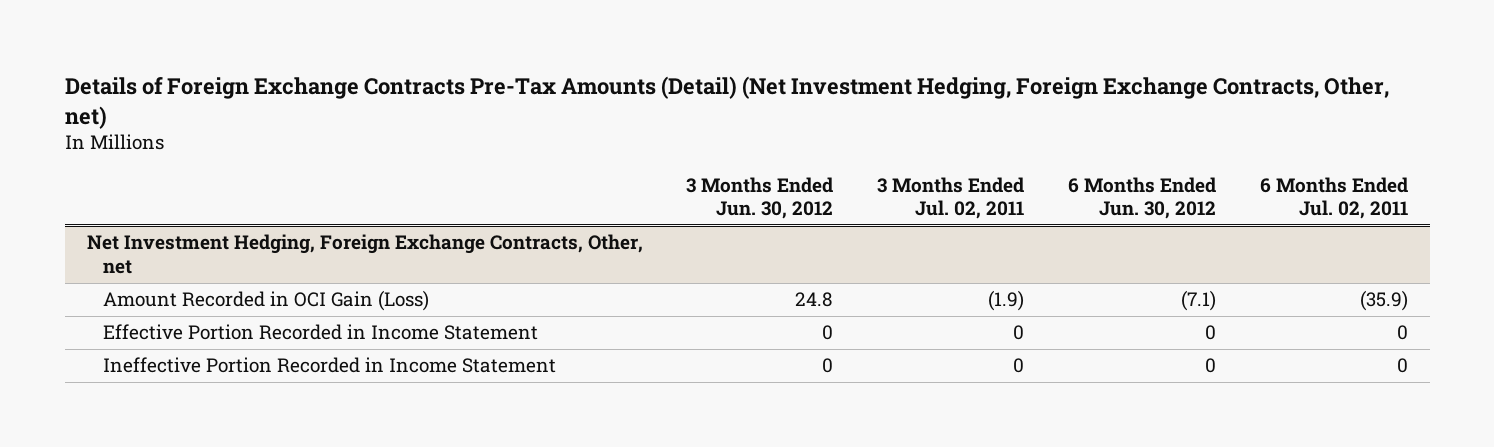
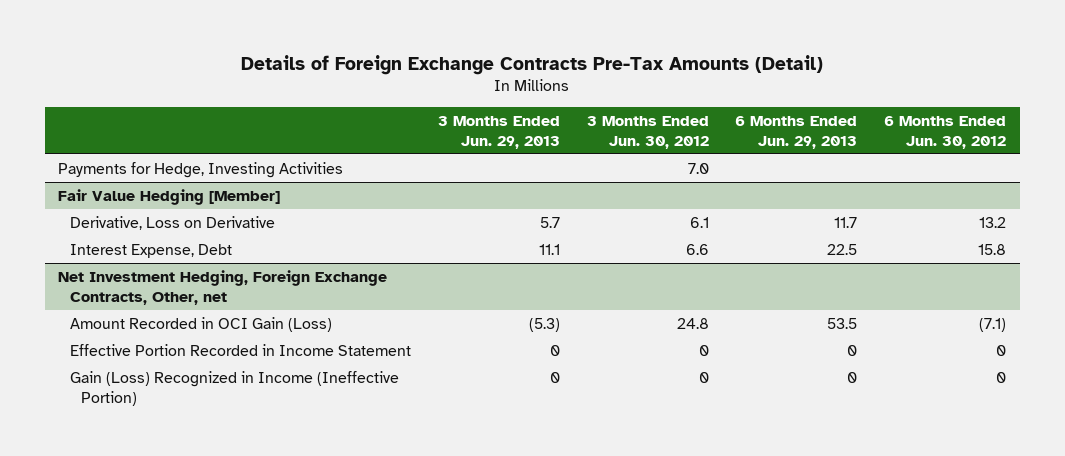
[64,76,1389,129] Details of Foreign Exchange Contracts Pre-Tax Amounts (Detail) (Net Investment Hedging, Foreign Exchange Contracts, Other, net) -> [241,54,824,75] Details of Foreign Exchange Contracts Pre-Tax Amounts (Detail)
[877,176,1025,220] 3 Months Ended Jul. 02, 2011 -> none
[1259,176,1408,220] 6 Months Ended Jul. 02, 2011 -> none
none -> [437,115,560,149] 3 Months Ended Jun. 29, 2013
none -> [735,115,858,149] 6 Months Ended Jun. 29, 2013
none -> [58,161,344,178] Payments for Hedge, Investing Activities
none -> [58,188,281,205] Fair Value Hedging [Member]
none -> [69,215,275,230] Derivative, Loss on Derivative
none -> [69,243,232,258] Interest Expense, Debt
[102,357,556,374] Ineffective Portion Recorded in Income Statement -> [69,370,399,406] Gain (Loss) Recognized in Income (Ineffective Portion)

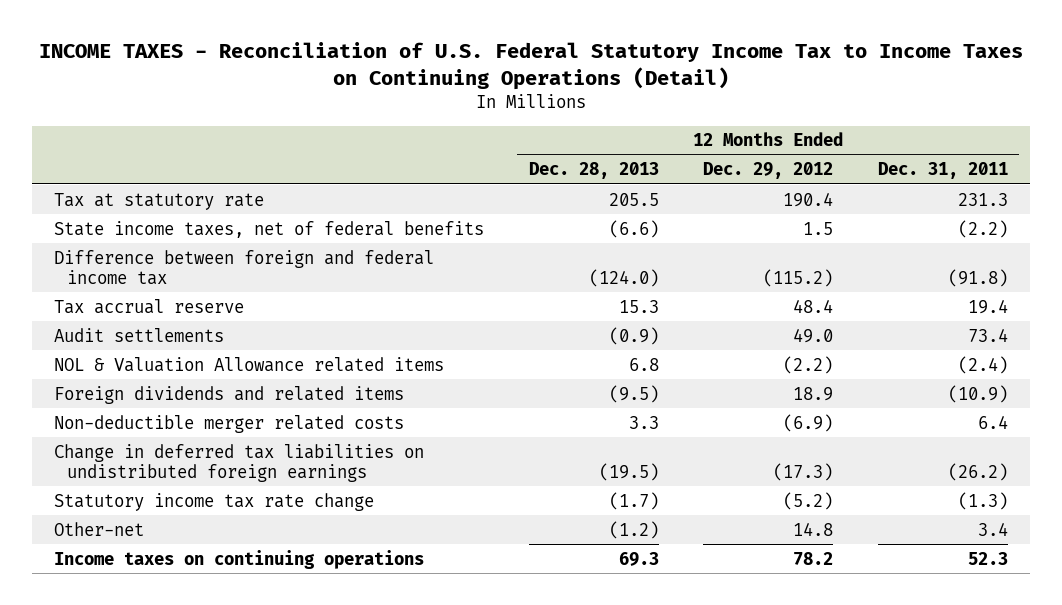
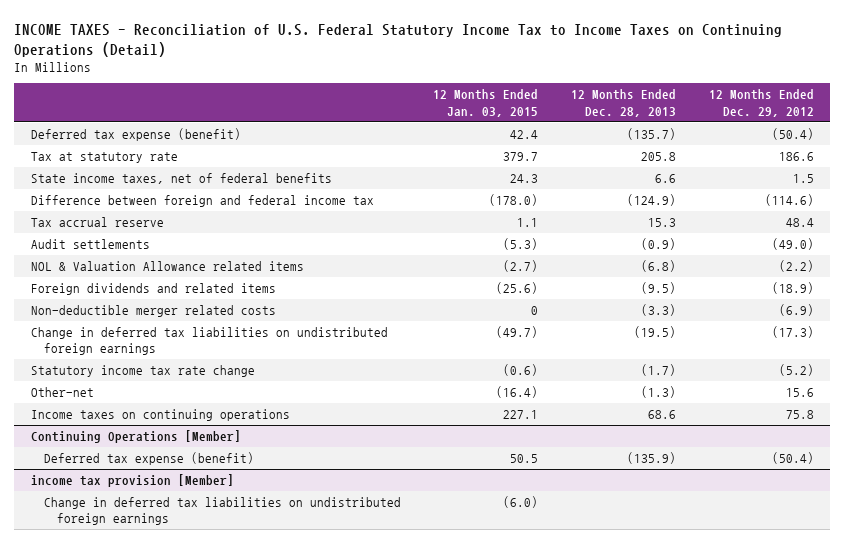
[877,162,1008,180] Dec. 31, 2011 -> none
none -> [433,89,539,117] 12 Months Ended Jan. 03, 2015
none -> [30,128,241,142] Deferred tax expense (benefit)
[608,192,659,206] 205.5 -> [641,152,677,162] 205.8
[783,191,834,207] 190.4 -> [778,152,814,162] 186.6
[608,219,659,238] (6.6) -> [655,174,677,184] 6.6
[588,268,659,287] (124.0) -> [627,194,677,207] (124.9)
[763,268,834,287] (115.2) -> [764,194,814,207] (114.6)
[793,327,834,343] 49.0 -> [771,238,814,251] (49.0)
[628,357,659,371] 6.8 -> [641,260,677,273] (6.8)
[793,386,834,401] 18.9 -> [771,282,814,295] (18.9)
[628,415,659,429] 3.3 -> [641,304,677,317] (3.3)
[608,520,659,539] (1.2) -> [641,386,677,399] (1.3)
[793,521,834,536] 14.8 -> [785,388,814,398] 15.6
[618,551,659,566] 69.3 -> [648,410,677,420] 68.6
[793,551,834,565] 78.2 -> [785,410,814,420] 75.8
none -> [30,430,241,444] Continuing Operations [Member]
none -> [43,452,254,466] Deferred tax expense (benefit)
none -> [30,474,234,488] income tax provision [Member]
none -> [43,497,401,526] Change in deferred tax liabilities on undistributed foreign earnings

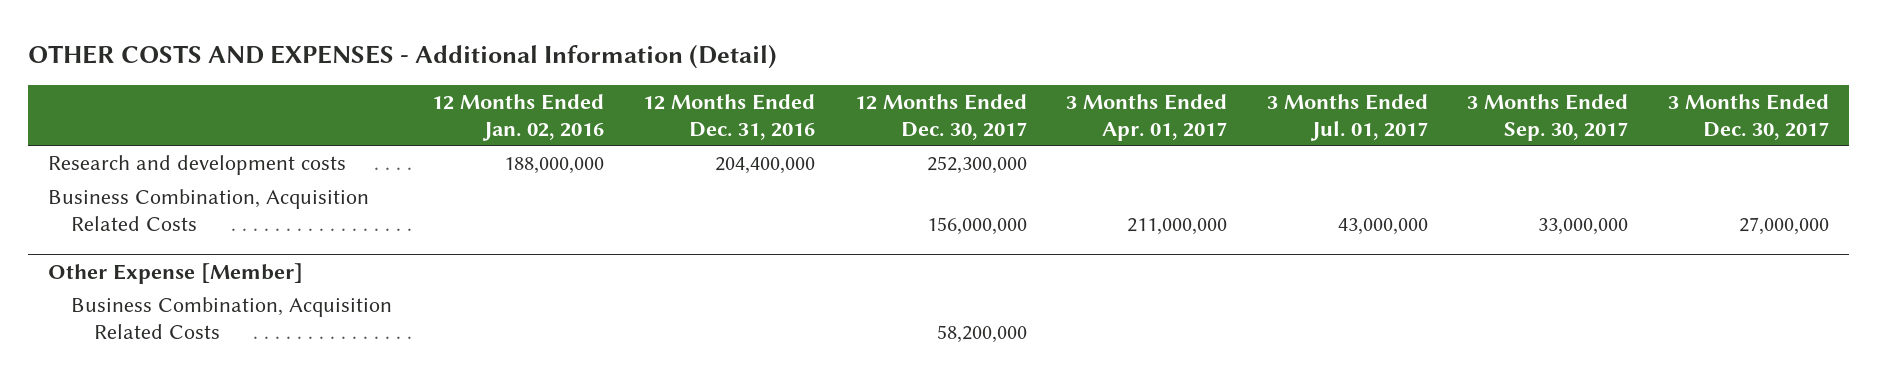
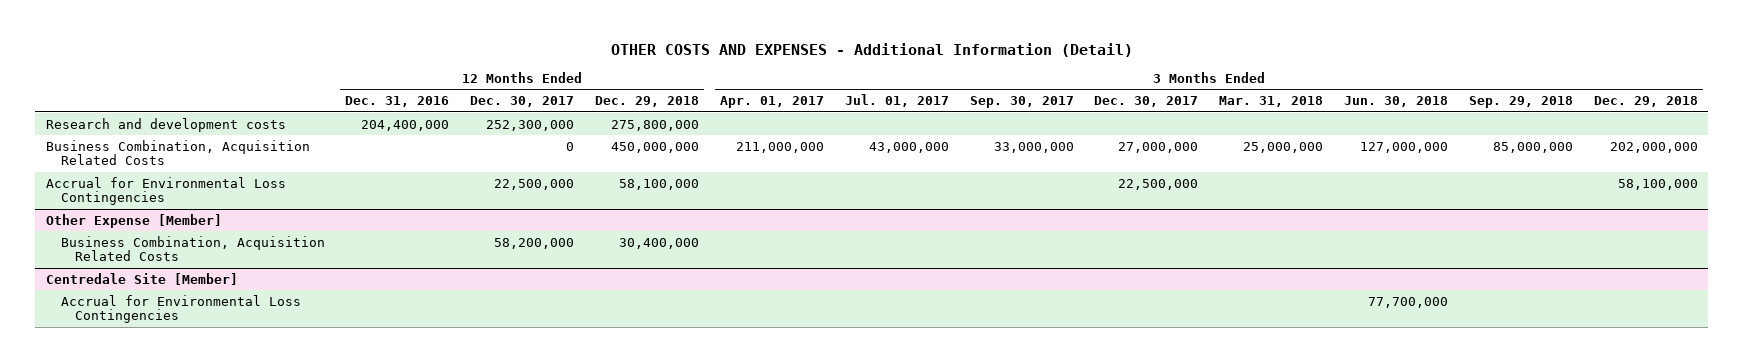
[431,93,604,141] 12 Months Ended Jan. 02, 2016 -> none
none -> [595,96,700,108] Dec. 29, 2018
none -> [1219,96,1324,108] Mar. 31, 2018
none -> [1343,96,1448,108] Jun. 30, 2018
none -> [1468,96,1573,109] Sep. 29, 2018
none -> [1593,96,1698,108] Dec. 29, 2018
[926,217,1027,236] 156,000,000 -> [566,141,575,151] 0
none -> [45,176,286,206] Accrual for Environmental Loss Contingencies
none -> [45,272,238,285] Centredale Site [Member]
none -> [60,294,301,324] Accrual for Environmental Loss Contingencies

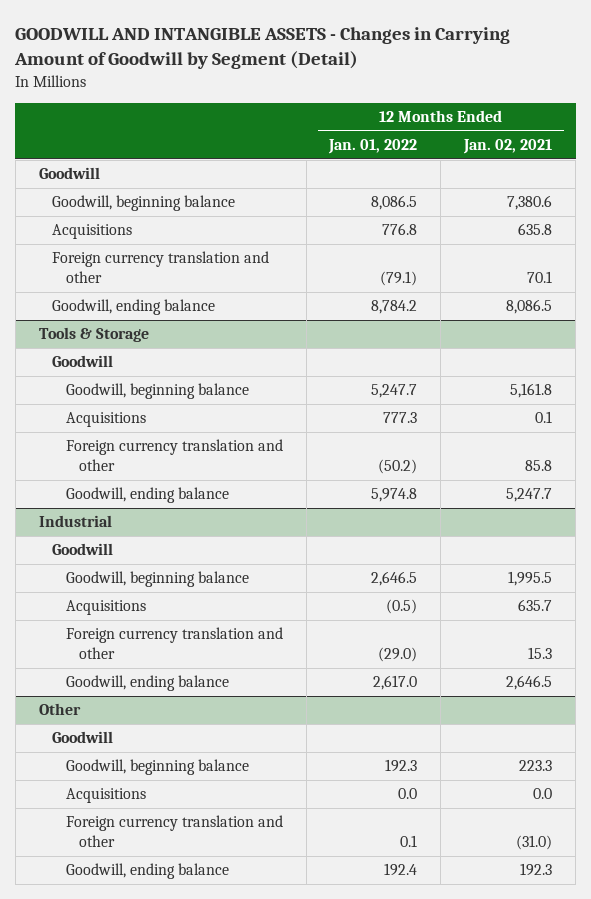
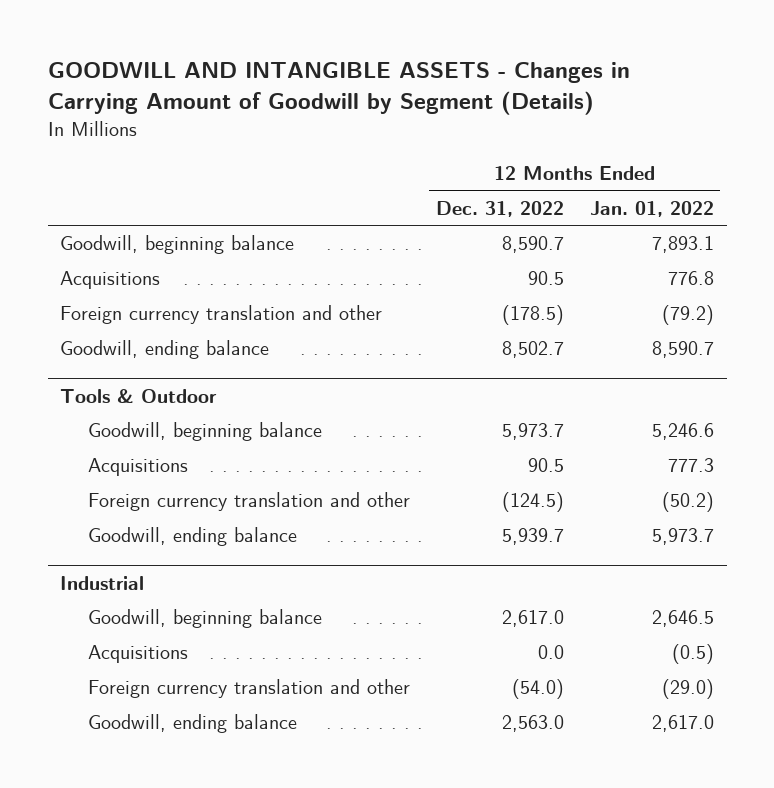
[14,26,511,69] GOODWILL AND INTANGIBLE ASSETS - Changes in Carrying Amount of Goodwill by Segment (Detail) -> [47,62,630,115] GOODWILL AND INTANGIBLE ASSETS - Changes in Carrying Amount of Goodwill by Segment (Details)
[463,139,553,155] Jan. 02, 2021 -> none
none -> [435,200,564,217] Dec. 31, 2022
[38,167,100,180] Goodwill -> none
[371,195,418,211] 8,086.5 -> [651,236,714,254] 7,893.1
[38,327,149,343] Tools & Storage -> none
[52,355,114,368] Goodwill -> none
[380,271,418,287] (79.1) -> [661,305,714,326] (79.2)
[371,300,418,315] 8,784.2 -> [651,341,714,359] 8,590.7
none -> [60,388,218,403] Tools & Outdoor
[371,384,418,399] 5,247.7 -> [651,423,714,441] 5,246.6
[371,488,418,503] 5,974.8 -> [651,528,714,546] 5,973.7
[52,543,114,556] Goodwill -> none
[38,703,81,716] Other -> none
[52,731,114,744] Goodwill -> none
[65,759,249,776] Goodwill, beginning balance -> none
[65,788,146,804] Acquisitions -> none
[65,815,283,848] Foreign currency translation and other -> none
[65,863,229,880] Goodwill, ending balance -> none

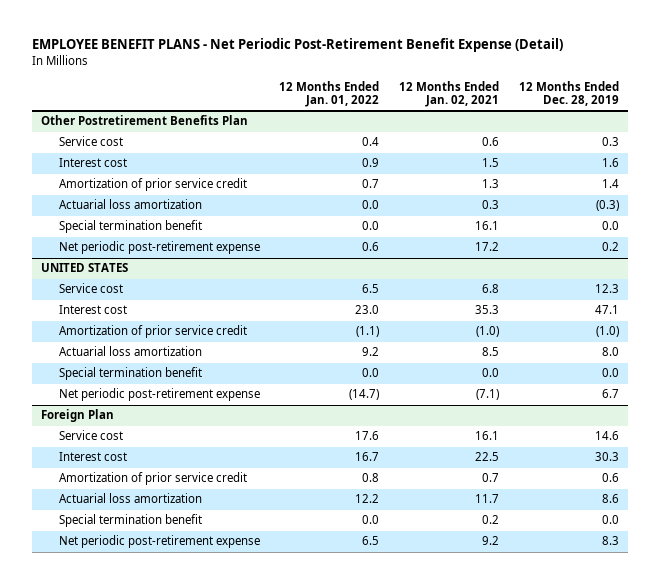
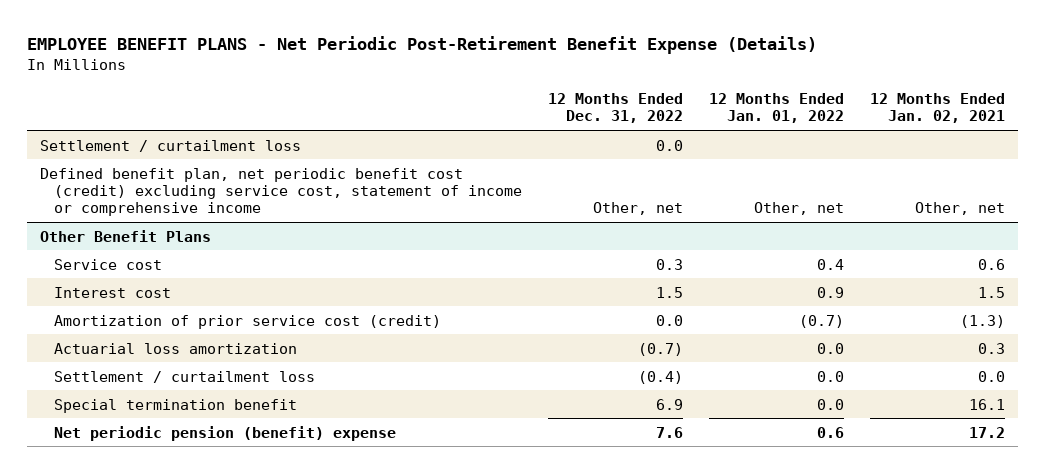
[31,38,563,53] EMPLOYEE BENEFIT PLANS - Net Periodic Post-Retirement Benefit Expense (Detail) -> [27,36,818,55] EMPLOYEE BENEFIT PLANS - Net Periodic Post-Retirement Benefit Expense (Details)
[518,80,619,107] 12 Months Ended Dec. 28, 2019 -> none
none -> [548,93,684,124] 12 Months Ended Dec. 31, 2022
none -> [40,139,302,152] Settlement / curtailment loss
none -> [40,167,523,217] Defined benefit plan, net periodic benefit cost (credit) excluding service cost, statement of income or comprehensive income
[41,115,249,126] Other Postretirement Benefits Plan -> [40,229,212,242] Other Benefit Plans
[58,178,247,192] Amortization of prior service credit -> [54,314,442,329] Amortization of prior service cost (credit)
[362,179,380,189] 0.7 -> [799,314,845,328] (0.7)
[481,179,499,189] 1.3 -> [960,314,1006,328] (1.3)
none -> [54,370,316,383] Settlement / curtailment loss
[41,263,129,273] UNITED STATES -> none
[58,283,123,294] Service cost -> none
[58,305,127,315] Interest cost -> none
[58,325,247,339] Amortization of prior service credit -> none
[58,346,202,357] Actuarial loss amortization -> none
[58,367,202,381] Special termination benefit -> none
[58,388,260,402] Net periodic post-retirement expense -> none
[41,409,115,423] Foreign Plan -> none
[58,430,123,441] Service cost -> none
[58,452,127,462] Interest cost -> none
[58,472,247,486] Amortization of prior service credit -> none
[58,493,202,504] Actuarial loss amortization -> none
[58,514,202,528] Special termination benefit -> none
[58,535,260,549] Net periodic post-retirement expense -> none
[58,241,260,255] Net periodic post-retirement expense -> [54,425,397,441] Net periodic pension (benefit) expense

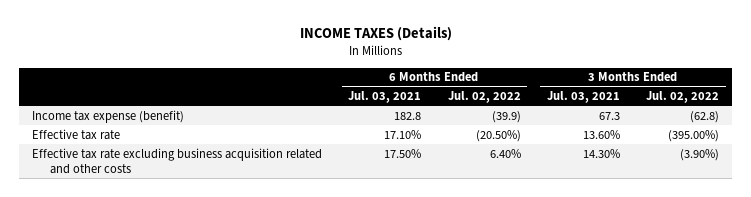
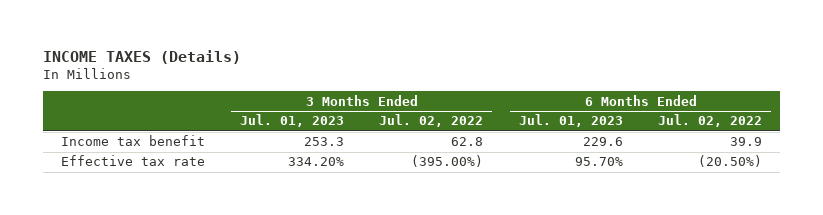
[348,90,422,103] Jul. 03, 2021 -> none
[546,90,620,103] Jul. 03, 2021 -> none
none -> [240,114,345,128] Jul. 01, 2023
none -> [518,114,623,128] Jul. 01, 2023
[31,109,184,123] Income tax expense (benefit) -> [60,135,205,147] Income tax benefit
[491,110,521,123] (39.9) -> [730,137,763,147] 39.9
[690,110,720,123] (62.8) -> [451,137,484,147] 62.8
[31,147,322,174] Effective tax rate excluding business acquisition related and other costs -> none

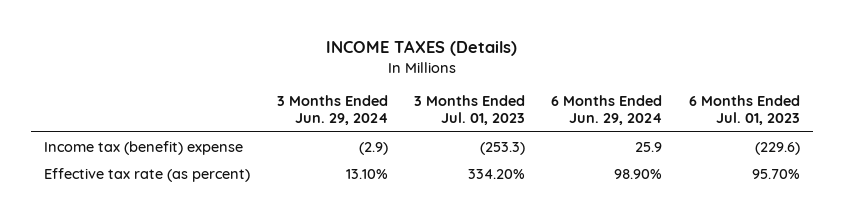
[379,114,484,128] Jul. 02, 2022 -> none
[658,114,763,128] Jul. 02, 2022 -> none
none -> [276,94,388,126] 3 Months Ended Jun. 29, 2024
none -> [551,94,663,126] 6 Months Ended Jun. 29, 2024
[60,135,205,147] Income tax benefit -> [44,140,244,155] Income tax (benefit) expense
[304,137,345,147] 253.3 -> [480,141,526,155] (253.3)
[582,137,623,147] 229.6 -> [754,141,800,155] (229.6)
[60,155,205,167] Effective tax rate -> [44,167,251,182] Effective tax rate (as percent)

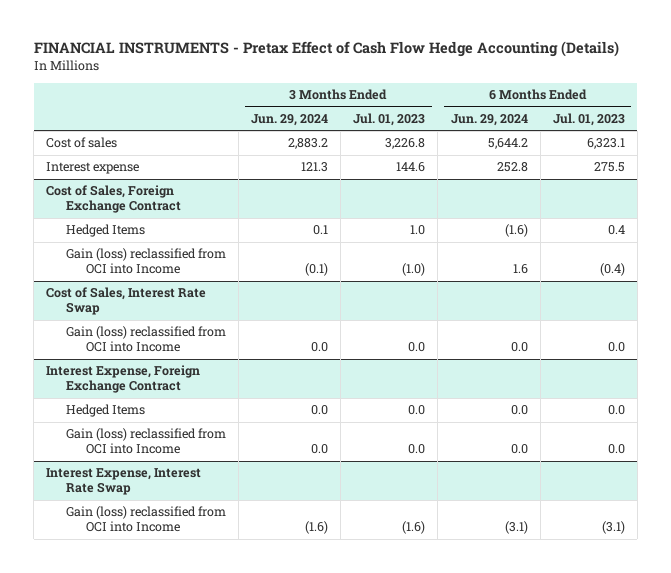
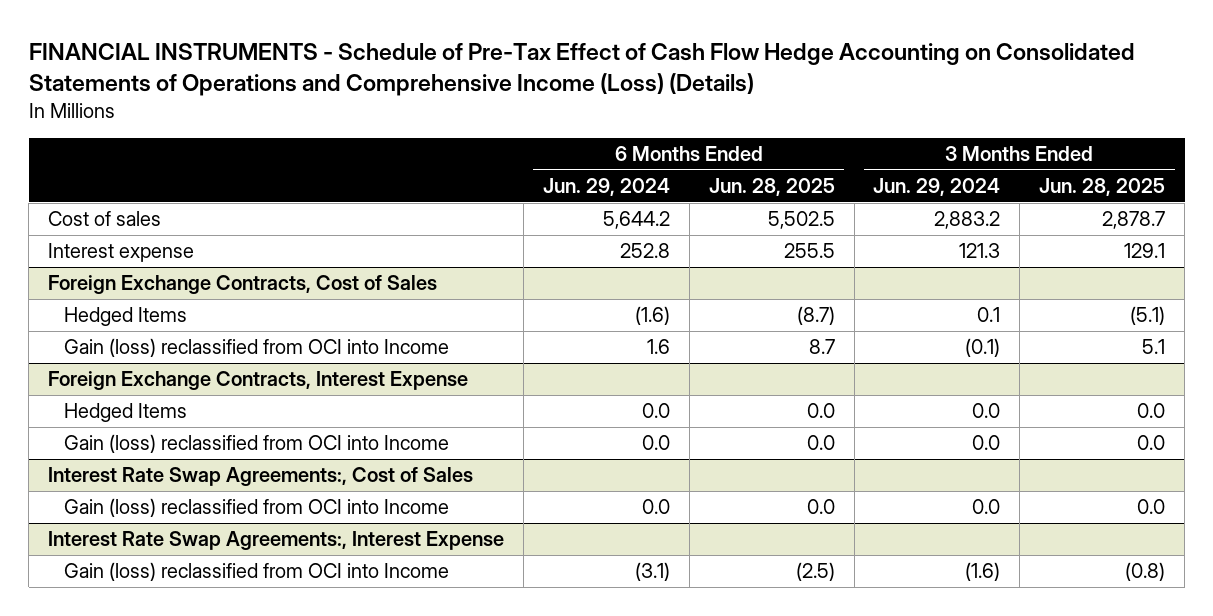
[33,41,619,58] FINANCIAL INSTRUMENTS - Pretax Effect of Cash Flow Hedge Accounting (Details) -> [28,42,1135,96] FINANCIAL INSTRUMENTS - Schedule of Pre-Tax Effect of Cash Flow Hedge Accounting on Consolidated Statements of Operations and Comprehensive Income (Loss) (Details)
[353,113,426,127] Jul. 01, 2023 -> none
[552,113,625,127] Jul. 01, 2023 -> none
none -> [708,178,835,197] Jun. 28, 2025
none -> [1039,178,1166,197] Jun. 28, 2025
[46,185,182,214] Cost of Sales, Foreign Exchange Contract -> [48,275,438,295] Foreign Exchange Contracts, Cost of Sales
[46,287,207,316] Cost of Sales, Interest Rate Swap -> none
[66,326,227,353] Gain (loss) reclassified from OCI into Income -> none
[46,365,201,394] Interest Expense, Foreign Exchange Contract -> [48,371,469,391] Foreign Exchange Contracts, Interest Expense
none -> [48,467,474,487] Interest Rate Swap Agreements:, Cost of Sales
none -> [64,498,450,518] Gain (loss) reclassified from OCI into Income
[46,468,202,496] Interest Expense, Interest Rate Swap -> [48,531,505,551] Interest Rate Swap Agreements:, Interest Expense

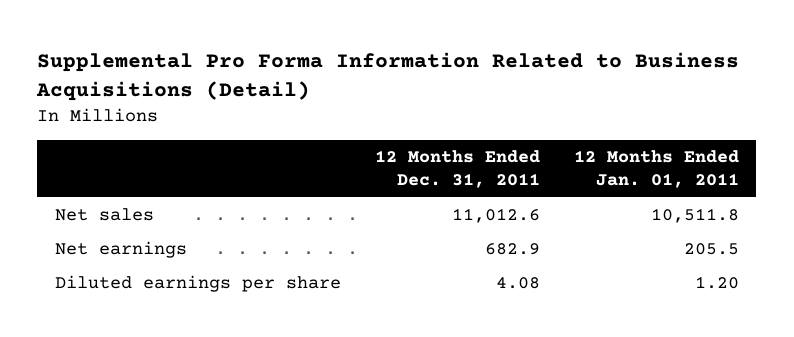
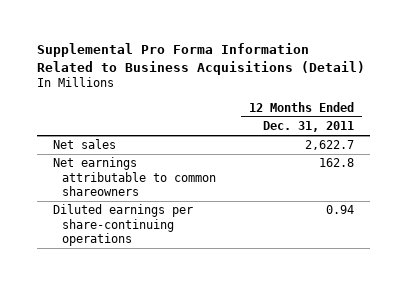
[574,149,740,189] 12 Months Ended Jan. 01, 2011 -> none
[451,208,540,224] 11,012.6 -> [305,140,355,151] 2,622.7
[54,241,187,259] Net earnings -> [52,157,217,197] Net earnings attributable to common shareowners
[484,243,540,256] 682.9 -> [319,158,355,168] 162.8
[54,275,341,293] Diluted earnings per share -> [52,204,193,247] Diluted earnings per share-continuing operations
[495,277,540,290] 4.08 -> [326,205,355,215] 0.94

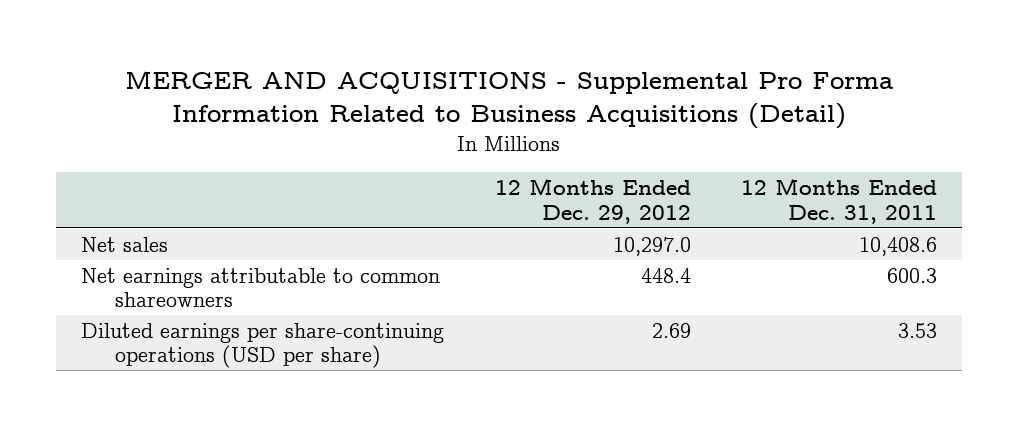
[36,43,365,75] Supplemental Pro Forma Information Related to Business Acquisitions (Detail) -> [125,71,894,130] MERGER AND ACQUISITIONS - Supplemental Pro Forma Information Related to Business Acquisitions (Detail)
none -> [494,178,691,224] 12 Months Ended Dec. 29, 2012
[305,140,355,151] 2,622.7 -> [859,236,938,256] 10,408.6
[319,158,355,168] 162.8 -> [887,267,938,283] 600.3
[52,204,193,247] Diluted earnings per share-continuing operations -> [81,322,445,369] Diluted earnings per share-continuing operations (USD per share)
[326,205,355,215] 0.94 -> [898,322,938,338] 3.53

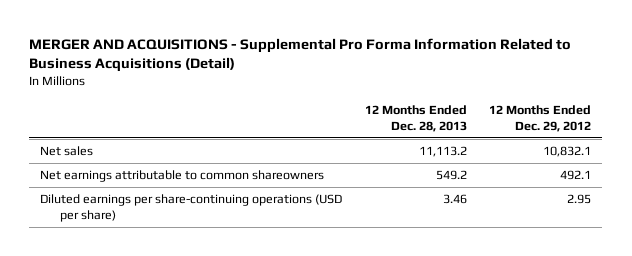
[741,178,938,224] 12 Months Ended Dec. 31, 2011 -> none
none -> [364,104,467,132] 12 Months Ended Dec. 28, 2013
[612,236,691,256] 10,297.0 -> [543,146,592,158] 10,832.1
[640,267,691,283] 448.4 -> [560,170,592,181] 492.1
[651,322,691,338] 2.69 -> [567,194,592,205] 2.95

